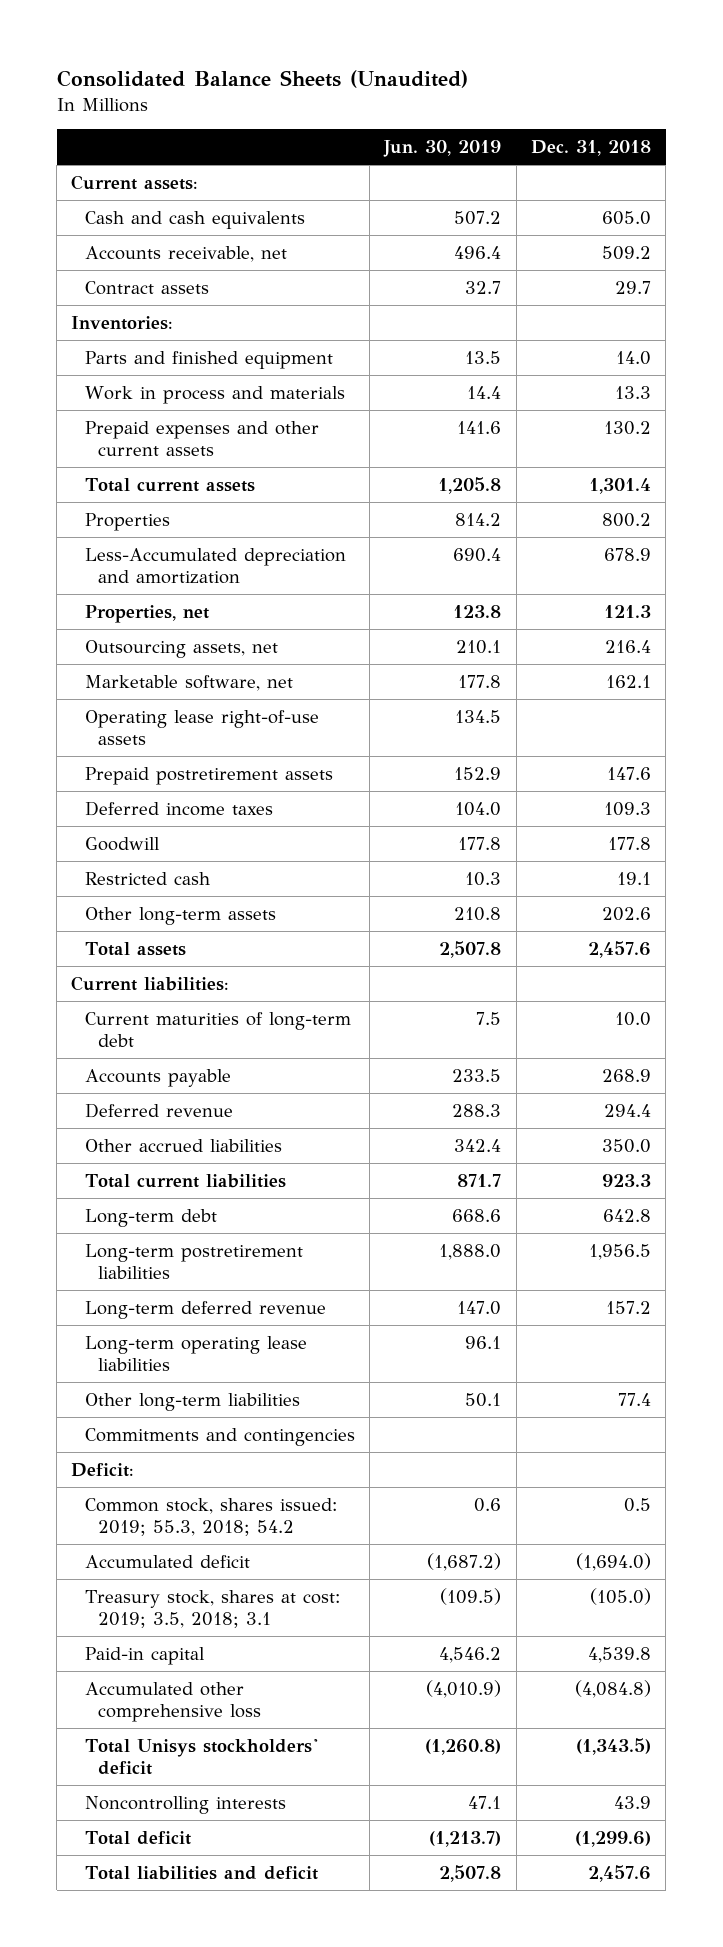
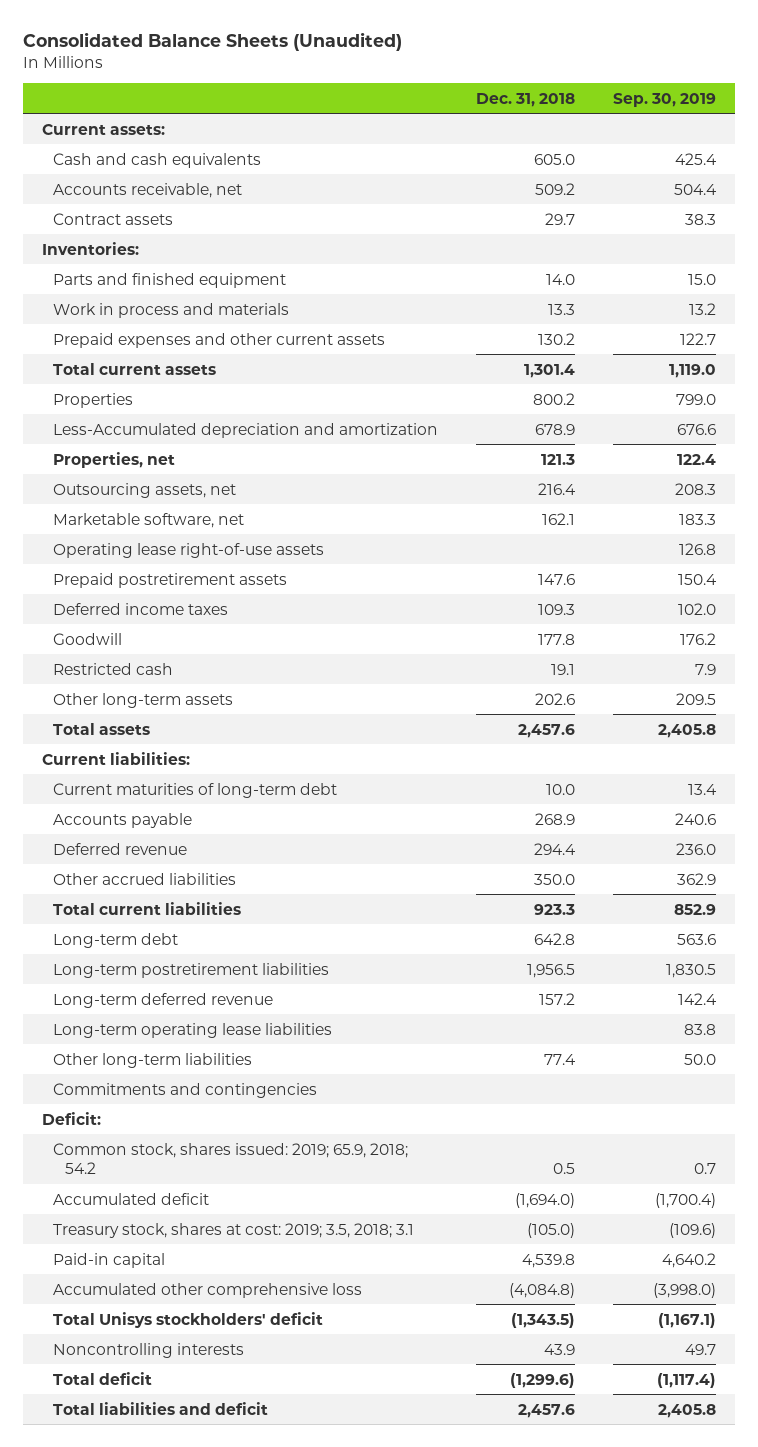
[383,140,502,158] Jun. 30, 2019 -> none
none -> [613,92,717,107] Sep. 30, 2019
[84,1498,337,1537] Common stock, shares issued: 2019; 55.3, 2018; 54.2 -> [53,1142,409,1175] Common stock, shares issued: 2019; 65.9, 2018; 54.2

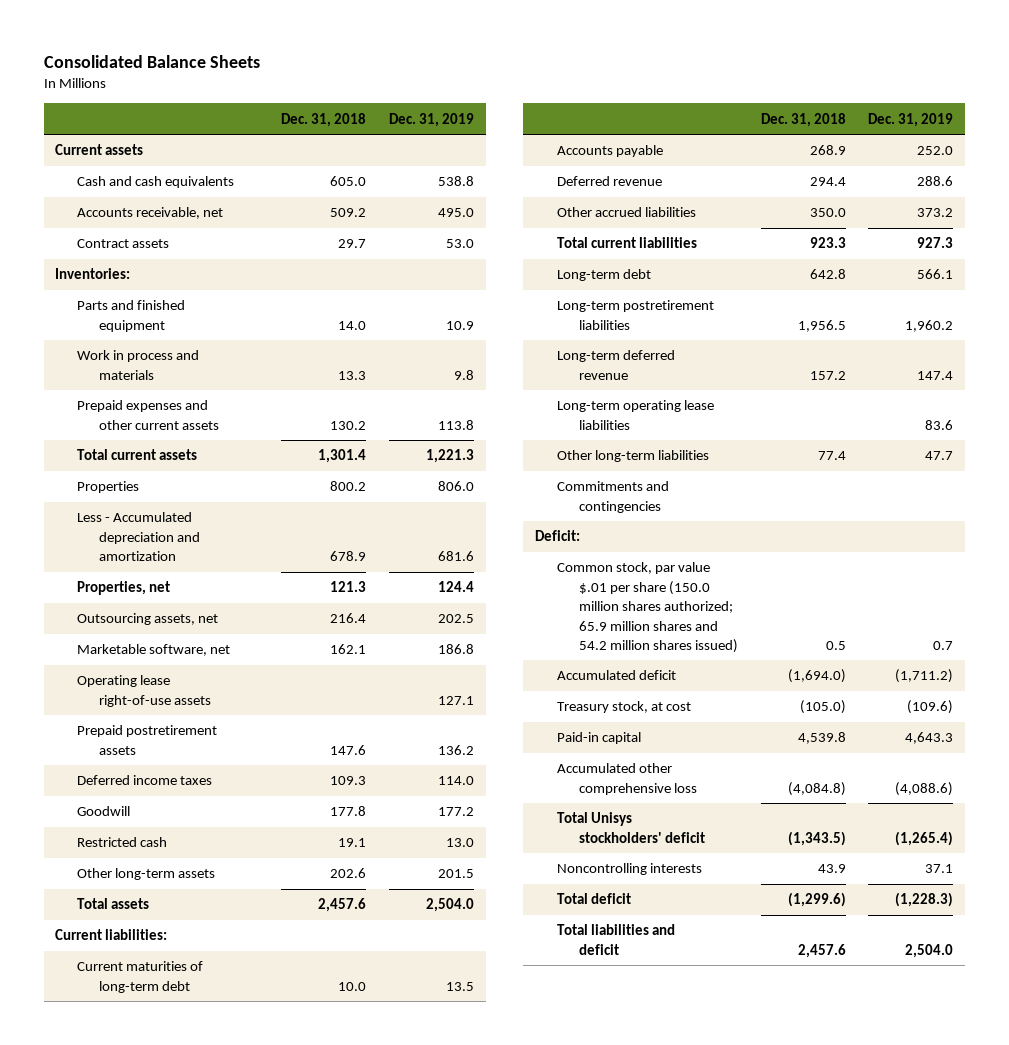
[22,31,402,51] Consolidated Balance Sheets (Unaudited) -> [44,54,261,68] Consolidated Balance Sheets
[613,92,717,107] Sep. 30, 2019 -> none
none -> [389,112,475,127] Dec. 31, 2019
[41,123,165,135] Current assets: -> [55,144,144,156] Current assets
[53,422,439,438] Less-Accumulated depreciation and amortization -> [77,512,201,562] Less - Accumulated depreciation and amortization
[53,1142,409,1175] Common stock, shares issued: 2019; 65.9, 2018; 54.2 -> [556,562,738,653] Common stock, par value $.01 per share (150.0 million shares authorized; 65.9 million shares and 54.2 million shares issued)
[53,1222,415,1238] Treasury stock, shares at cost: 2019; 3.5, 2018; 3.1 -> [556,701,691,714] Treasury stock, at cost

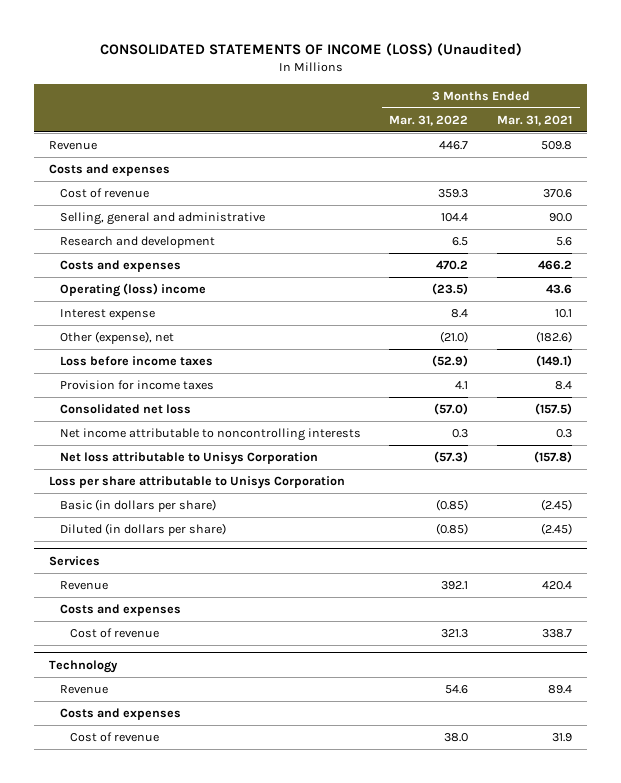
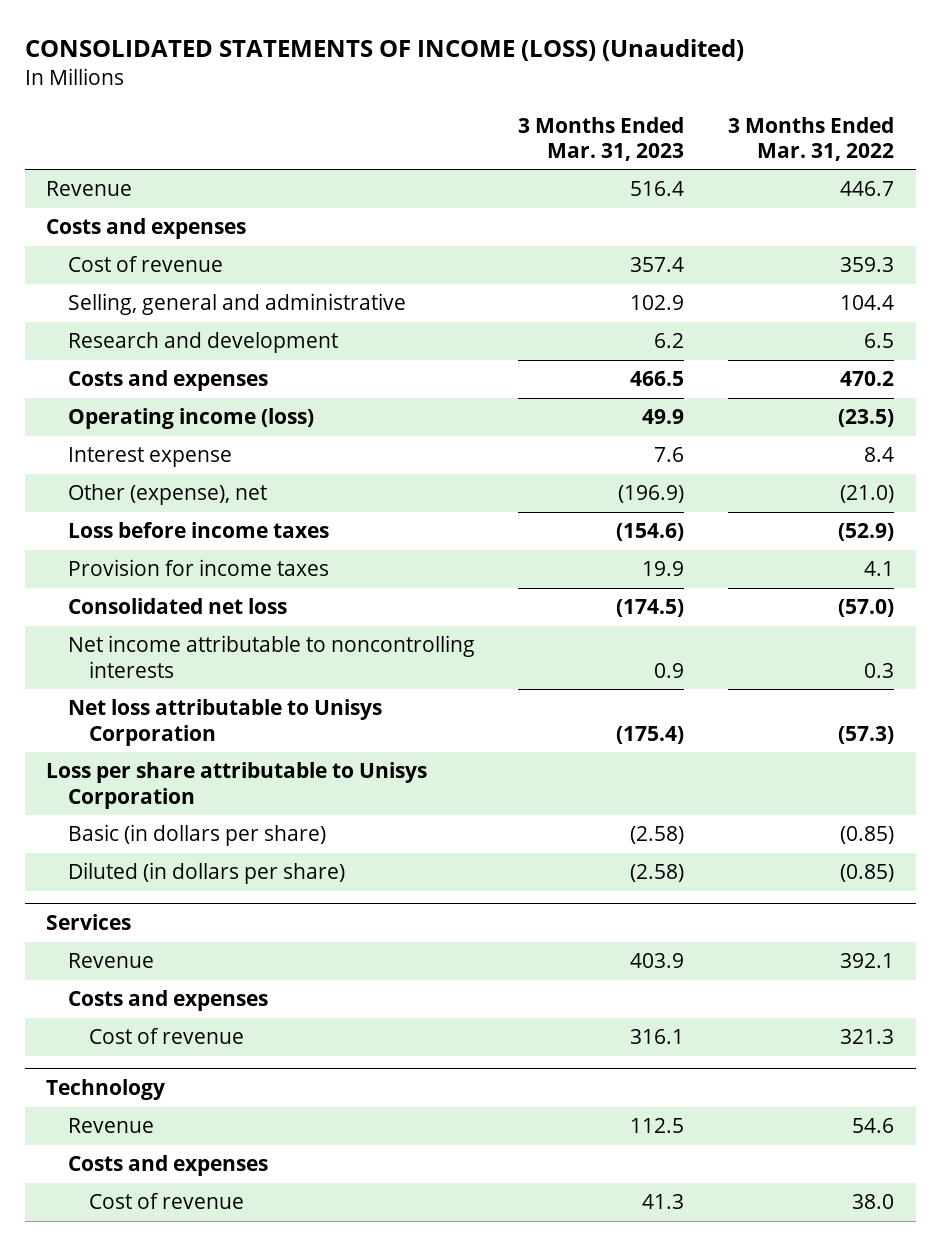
[497,114,573,126] Mar. 31, 2021 -> none
none -> [518,116,685,161] 3 Months Ended Mar. 31, 2023
[59,282,206,297] Operating (loss) income -> [67,408,314,430] Operating income (loss)

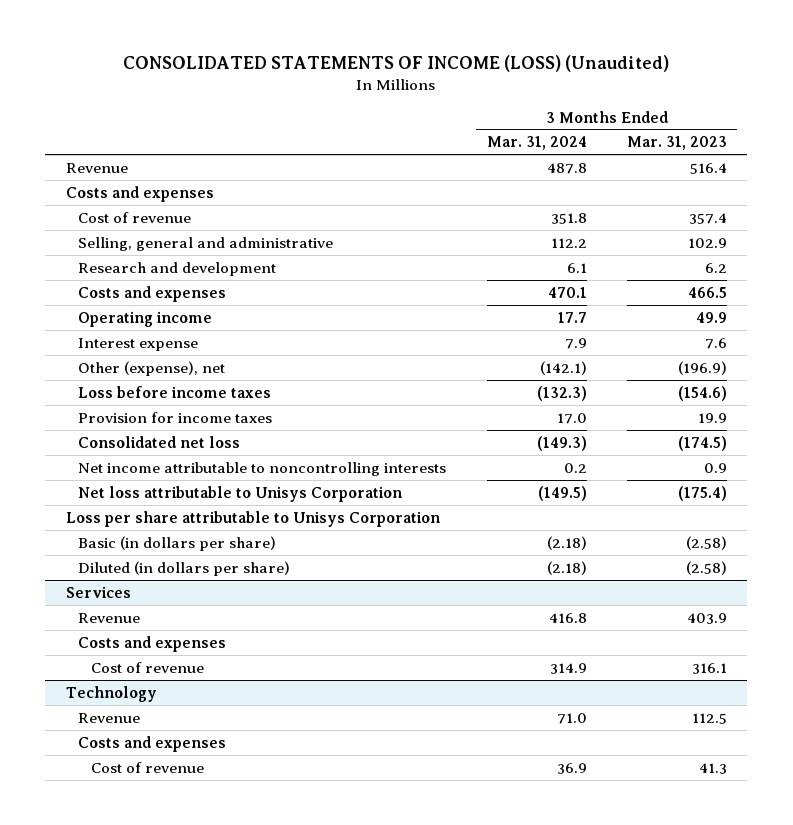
[727,116,894,161] 3 Months Ended Mar. 31, 2022 -> none
none -> [486,136,587,151] Mar. 31, 2024
[67,408,314,430] Operating income (loss) -> [78,310,213,327] Operating income

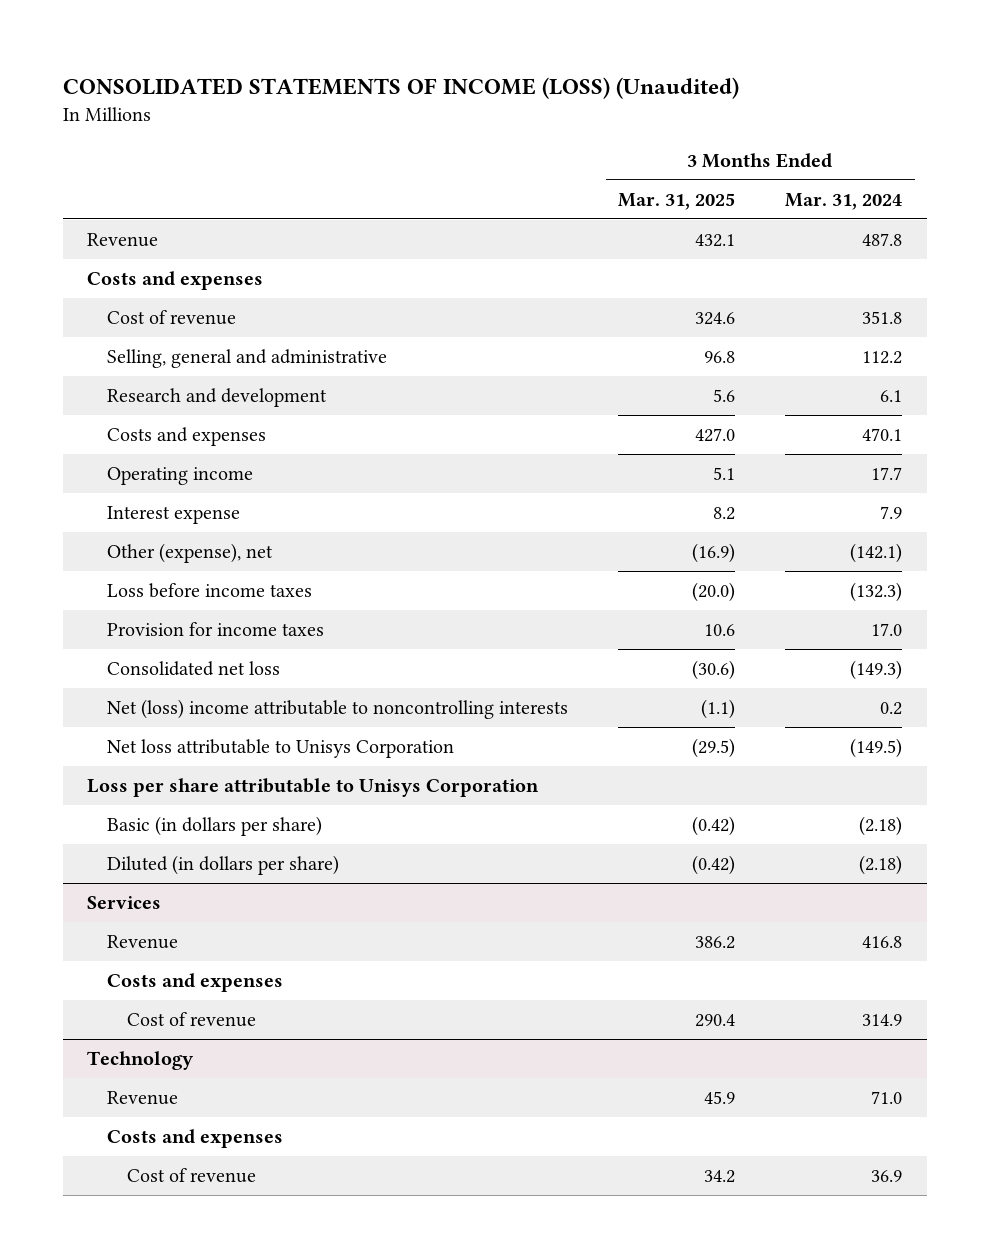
[627,136,728,151] Mar. 31, 2023 -> none
none -> [618,192,736,210] Mar. 31, 2025
[78,461,447,476] Net income attributable to noncontrolling interests -> [107,698,569,719] Net (loss) income attributable to noncontrolling interests

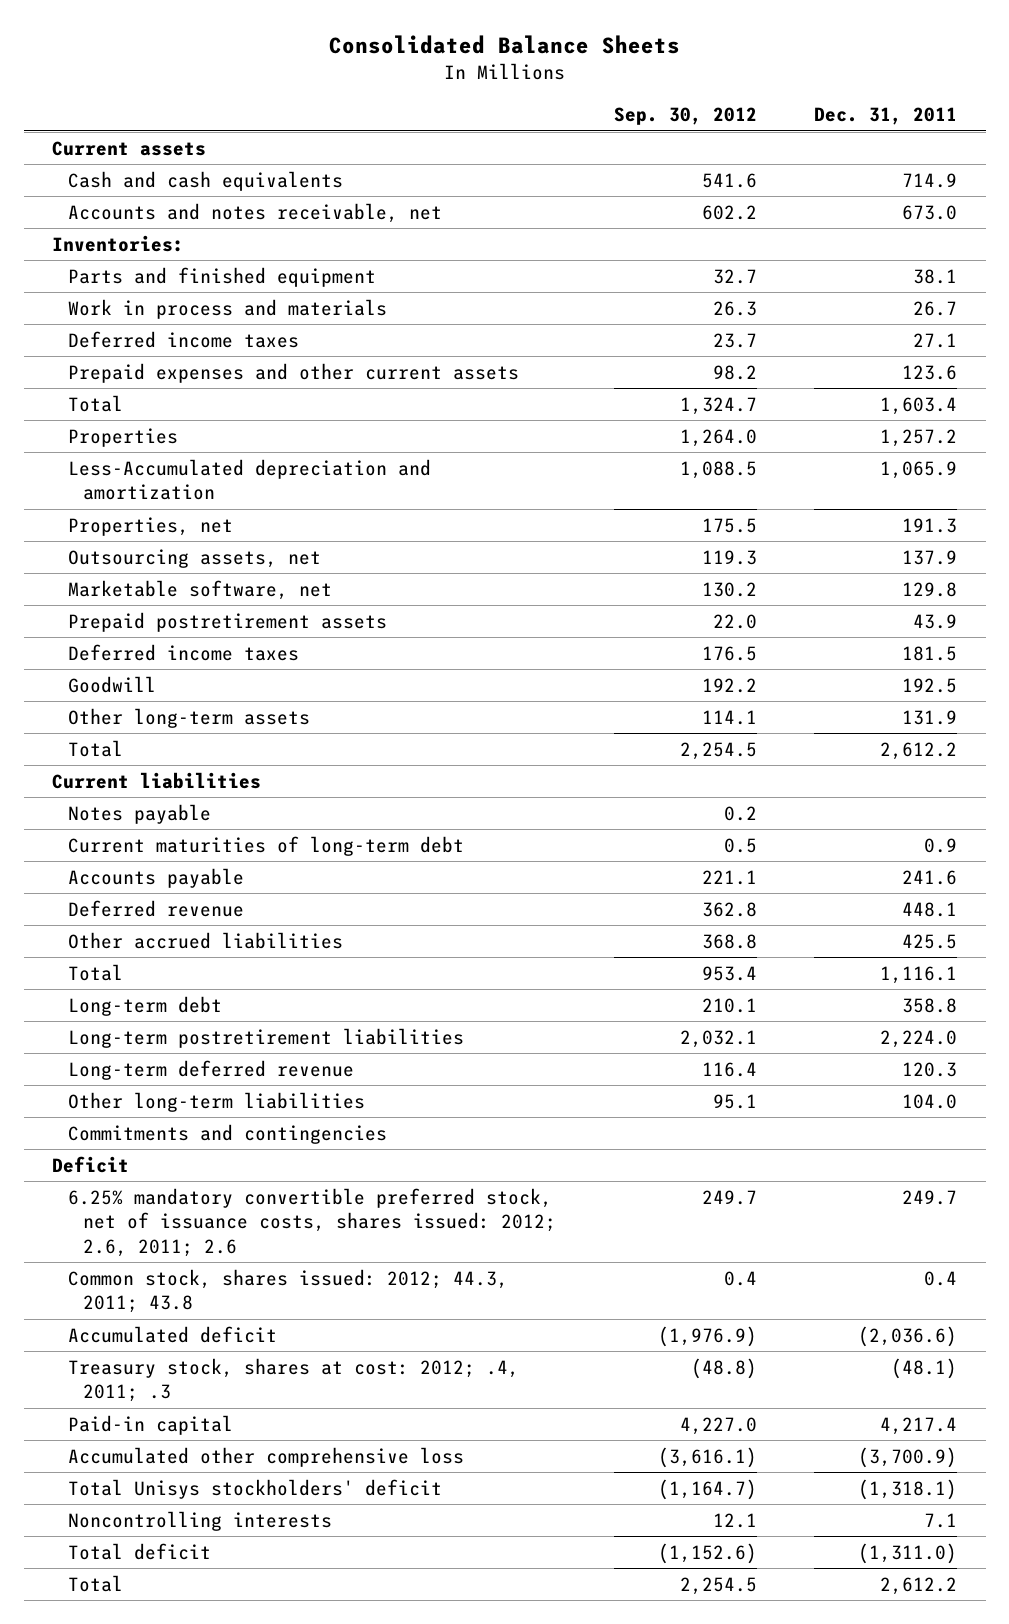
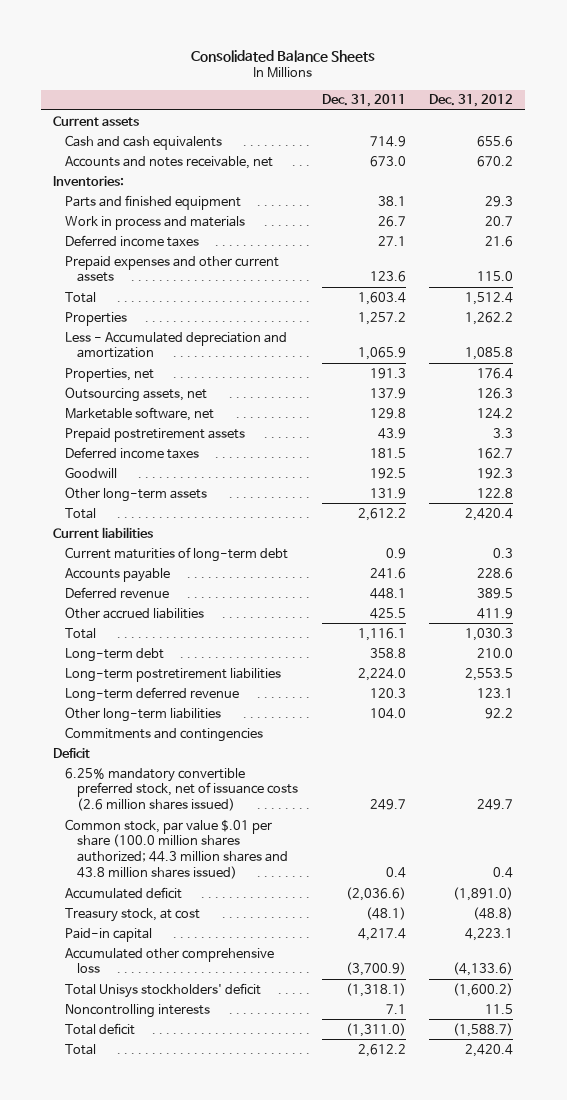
[613,107,757,126] Sep. 30, 2012 -> none
none -> [429,94,514,108] Dec. 31, 2012
[67,458,431,501] Less-Accumulated depreciation and amortization -> [65,331,288,359] Less - Accumulated depreciation and amortization
[67,803,211,824] Notes payable -> none
[67,1187,557,1257] 6.25% mandatory convertible preferred stock, net of issuance costs, shares issued: 2012; 2.6, 2011; 2.6 -> [65,767,298,812] 6.25% mandatory convertible preferred stock, net of issuance costs (2.6 million shares issued)
[67,1268,508,1314] Common stock, shares issued: 2012; 44.3, 2011; 43.8 -> [65,818,288,879] Common stock, par value $.01 per share (100.0 million shares authorized; 44.3 million shares and 43.8 million shares issued)
[67,1357,519,1403] Treasury stock, shares at cost: 2012; .4, 2011; .3 -> [65,907,201,922] Treasury stock, at cost

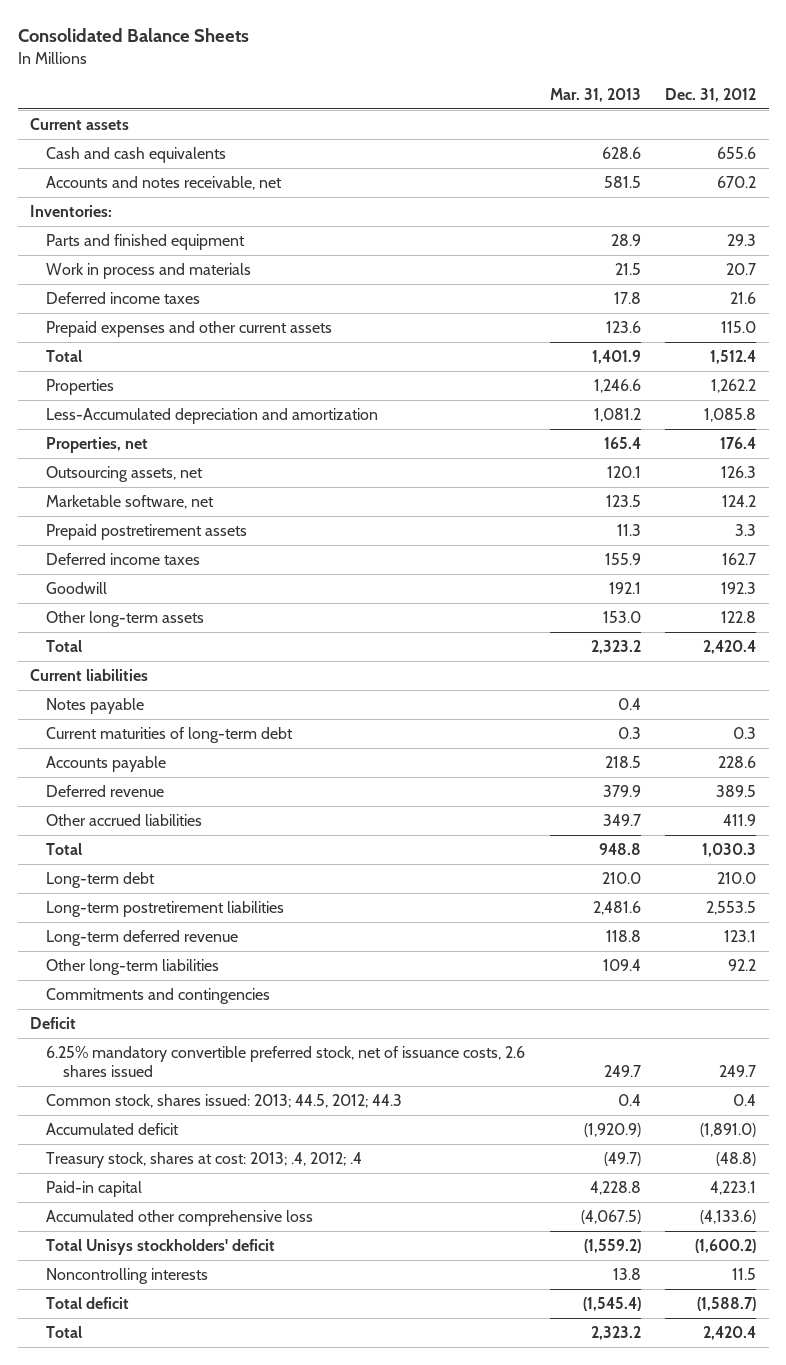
[321,94,406,108] Dec. 31, 2011 -> none
none -> [549,88,641,103] Mar. 31, 2013
[65,331,288,359] Less - Accumulated depreciation and amortization -> [46,407,379,424] Less-Accumulated depreciation and amortization
none -> [46,697,145,714] Notes payable
[65,767,298,812] 6.25% mandatory convertible preferred stock, net of issuance costs (2.6 million shares issued) -> [46,1045,526,1078] 6.25% mandatory convertible preferred stock, net of issuance costs, 2.6 shares issued
[65,818,288,879] Common stock, par value $.01 per share (100.0 million shares authorized; 44.3 million shares and 43.8 million shares issued) -> [46,1093,403,1108] Common stock, shares issued: 2013; 44.5, 2012; 44.3
[65,907,201,922] Treasury stock, at cost -> [46,1151,363,1168] Treasury stock, shares at cost: 2013; .4, 2012; .4

